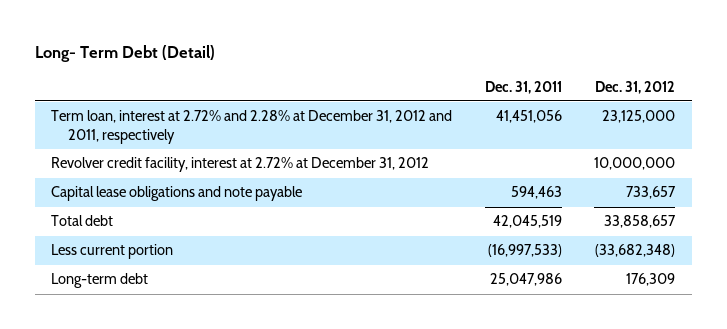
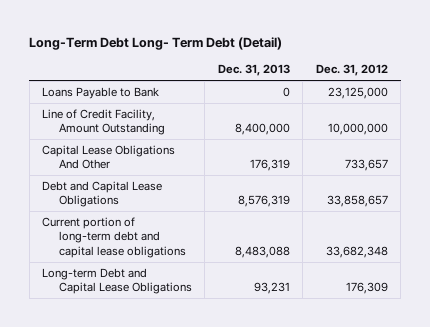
[35,44,216,62] Long- Term Debt (Detail) -> [29,37,283,51] Long-Term Debt Long- Term Debt (Detail)
[484,80,562,94] Dec. 31, 2011 -> none
none -> [217,64,290,77] Dec. 31, 2013
[51,244,174,260] Less current portion -> none
[51,110,453,144] Term loan, interest at 2.72% and 2.28% at December 31, 2012 and 2011, respectively -> [42,86,160,99] Loans Payable to Bank
[51,157,430,173] Revolver credit facility, interest at 2.72% at December 31, 2012 -> [42,108,165,136] Line of Credit Facility, Amount Outstanding
[51,186,303,202] Capital lease obligations and note payable -> [42,144,176,170] Capital Lease Obligations And Other
[51,215,114,227] Total debt -> [42,180,163,208] Debt and Capital Lease Obligations
none -> [42,216,186,259] Current portion of long-term debt and capital lease obligations
[51,273,149,289] Long-term debt -> [42,267,192,295] Long-term Debt and Capital Lease Obligations

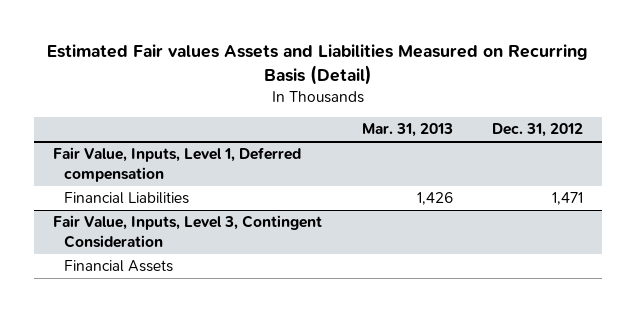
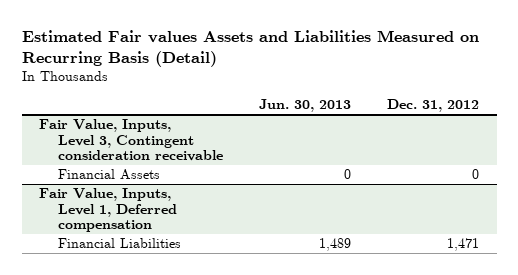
[361,123,453,138] Mar. 31, 2013 -> none
none -> [258,99,351,113] Jun. 30, 2013
none -> [39,119,224,162] Fair Value, Inputs, Level 3, Contingent consideration receivable
none -> [58,169,161,181] Financial Assets
[53,215,323,248] Fair Value, Inputs, Level 3, Contingent Consideration -> none
[64,260,174,273] Financial Assets -> none

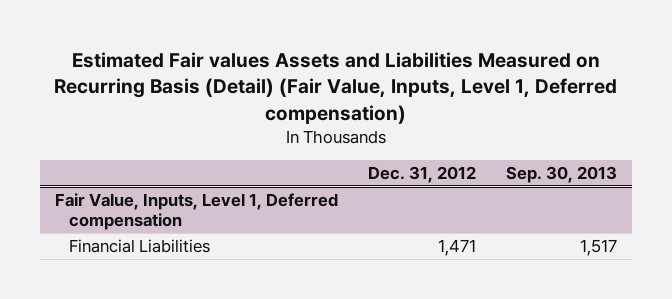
[21,30,479,68] Estimated Fair values Assets and Liabilities Measured on Recurring Basis (Detail) -> [54,51,618,124] Estimated Fair values Assets and Liabilities Measured on Recurring Basis (Detail) (Fair Value, Inputs, Level 1, Deferred compensation)
[258,99,351,113] Jun. 30, 2013 -> none
none -> [505,166,617,184] Sep. 30, 2013
[39,119,224,162] Fair Value, Inputs, Level 3, Contingent consideration receivable -> none
[58,169,161,181] Financial Assets -> none

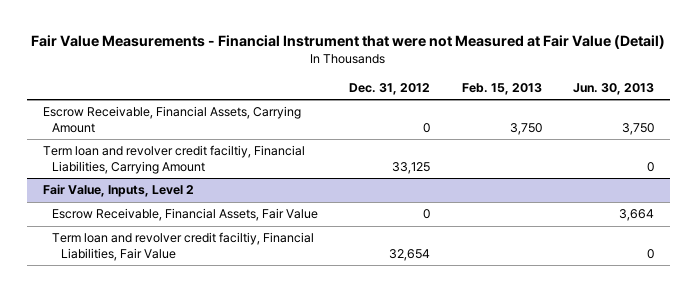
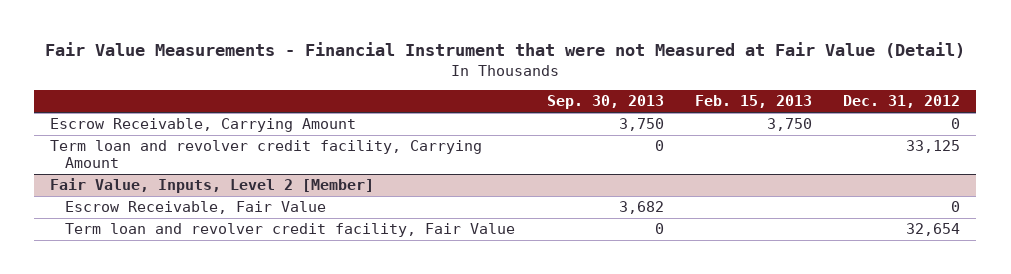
[573,83,655,96] Jun. 30, 2013 -> none
none -> [546,95,664,110] Sep. 30, 2013
[42,106,301,133] Escrow Receivable, Financial Assets, Carrying Amount -> [50,118,357,133] Escrow Receivable, Carrying Amount
[42,145,305,174] Term loan and revolver credit faciltiy, Financial Liabilities, Carrying Amount -> [50,140,483,169] Term loan and revolver credit facility, Carrying Amount
[42,184,194,198] Fair Value, Inputs, Level 2 -> [50,178,375,194] Fair Value, Inputs, Level 2 [Member]
[51,208,318,222] Escrow Receivable, Financial Assets, Fair Value -> [65,201,327,215] Escrow Receivable, Fair Value
[51,232,314,261] Term loan and revolver credit faciltiy, Financial Liabilities, Fair Value -> [65,223,516,238] Term loan and revolver credit facility, Fair Value

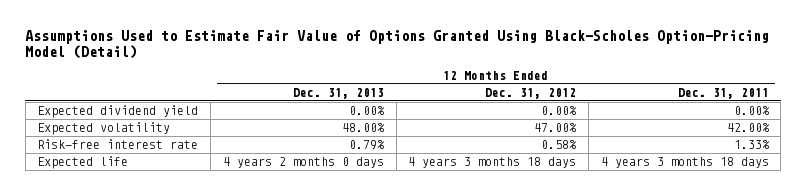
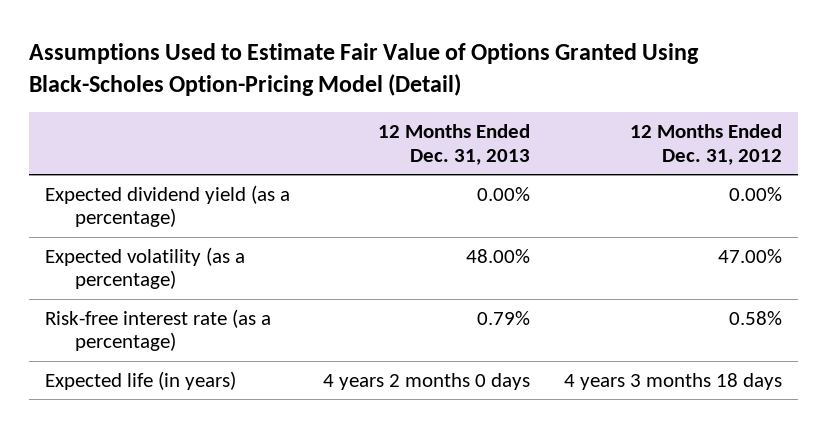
[677,87,769,99] Dec. 31, 2011 -> none
[37,105,199,119] Expected dividend yield -> [45,184,291,228] Expected dividend yield (as a percentage)
[37,122,171,136] Expected volatility -> [45,246,246,290] Expected volatility (as a percentage)
[37,139,199,150] Risk-free interest rate -> [45,308,272,352] Risk-free interest rate (as a percentage)
[37,156,129,170] Expected life -> [45,370,237,390] Expected life (in years)

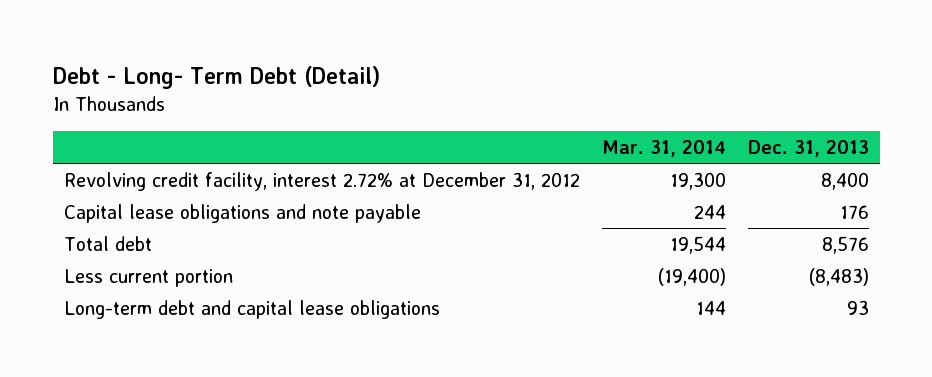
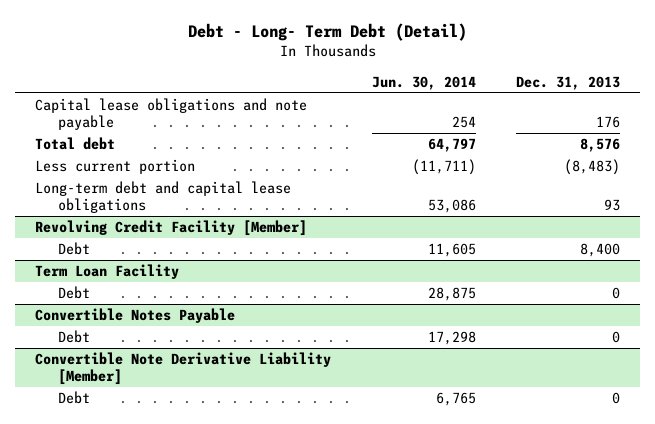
[601,139,726,157] Mar. 31, 2014 -> none
none -> [371,75,476,90] Jun. 30, 2014
[63,171,580,191] Revolving credit facility, interest 2.72% at December 31, 2012 -> none
none -> [34,219,307,236] Revolving Credit Facility [Member]
none -> [57,241,90,255] Debt
none -> [34,263,179,279] Term Loan Facility
none -> [57,285,90,299] Debt
none -> [34,307,235,323] Convertible Notes Payable
none -> [57,329,90,343] Debt
none -> [34,351,331,386] Convertible Note Derivative Liability [Member]
none -> [57,390,90,404] Debt

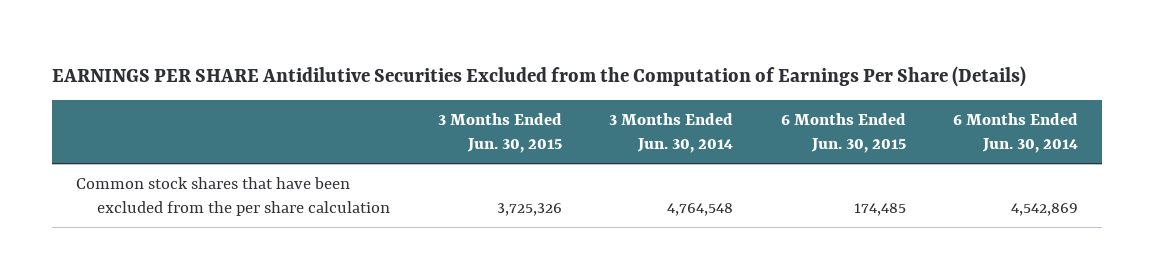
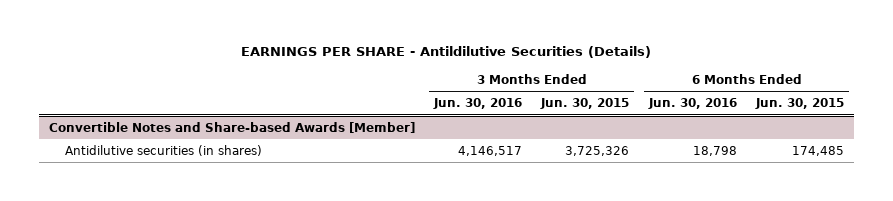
[52,65,1027,87] EARNINGS PER SHARE Antidilutive Securities Excluded from the Computation of Earnings Per Share (Details) -> [241,46,652,59] EARNINGS PER SHARE - Antildilutive Securities (Details)
[609,113,734,154] 3 Months Ended Jun. 30, 2014 -> none
[953,113,1079,154] 6 Months Ended Jun. 30, 2014 -> none
none -> [433,98,523,110] Jun. 30, 2016
none -> [647,98,737,110] Jun. 30, 2016
none -> [48,121,415,133] Convertible Notes and Share-based Awards [Member]
[76,176,391,216] Common stock shares that have been excluded from the per share calculation -> [65,144,263,156] Antidilutive securities (in shares)

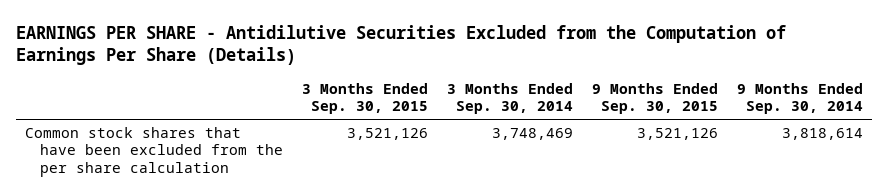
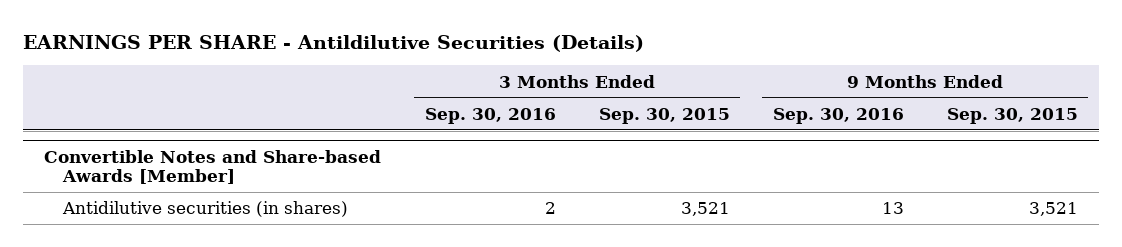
[15,24,786,66] EARNINGS PER SHARE - Antidilutive Securities Excluded from the Computation of Earnings Per Share (Details) -> [22,34,644,52] EARNINGS PER SHARE - Antildilutive Securities (Details)
[447,83,574,115] 3 Months Ended Sep. 30, 2014 -> none
[736,83,863,115] 9 Months Ended Sep. 30, 2014 -> none
none -> [424,107,556,124] Sep. 30, 2016
none -> [772,107,904,124] Sep. 30, 2016
[25,127,284,177] Common stock shares that have been excluded from the per share calculation -> none
none -> [44,149,382,185] Convertible Notes and Share-based Awards [Member]
none -> [62,201,349,218] Antidilutive securities (in shares)

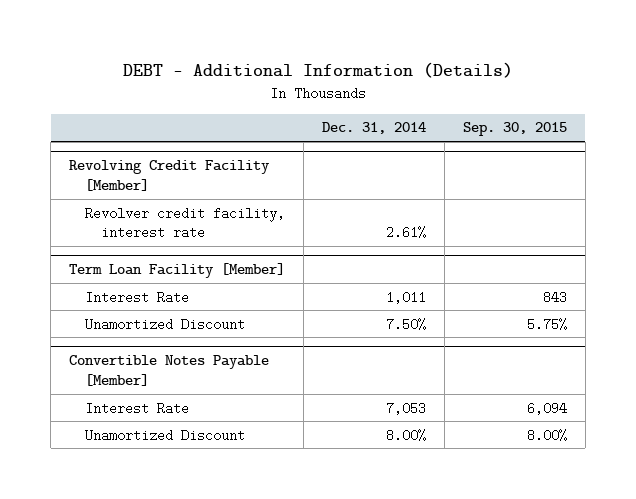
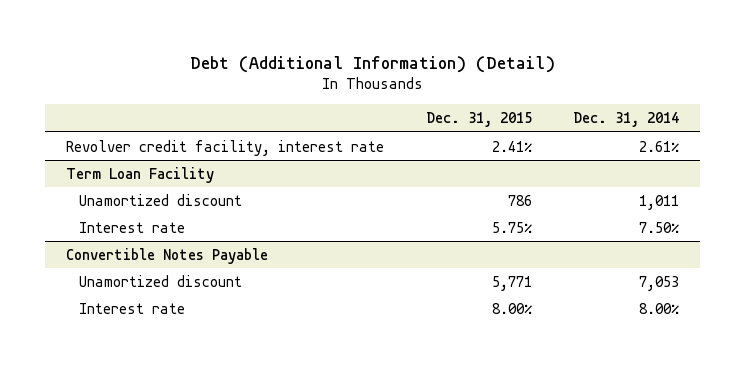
[122,61,513,78] DEBT - Additional Information (Details) -> [189,55,555,73] Debt (Additional Information) (Detail)
[462,122,567,137] Sep. 30, 2015 -> none
none -> [425,112,532,128] Dec. 31, 2015
[69,160,271,192] Revolving Credit Facility [Member] -> none
[69,263,286,279] Term Loan Facility [Member] -> [65,166,214,183] Term Loan Facility
[85,290,190,304] Interest Rate -> [78,193,242,206] Unamortized discount
[85,317,246,331] Unamortized Discount -> [78,221,185,233] Interest rate
[69,355,270,387] Convertible Notes Payable [Member] -> [65,247,268,264] Convertible Notes Payable
[85,401,190,415] Interest Rate -> [78,274,242,287] Unamortized discount
[85,428,246,442] Unamortized Discount -> [78,302,185,314] Interest rate

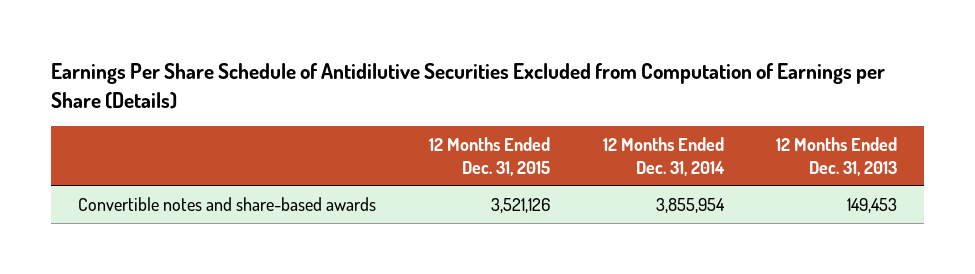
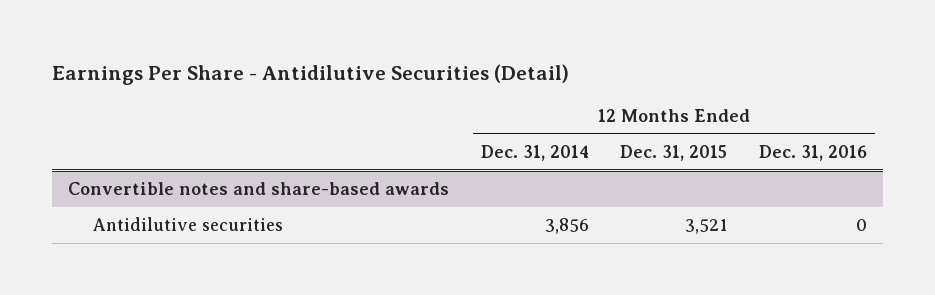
[51,63,886,109] Earnings Per Share Schedule of Antidilutive Securities Excluded from Computation of Earnings per Share (Details) -> [51,63,569,85] Earnings Per Share - Antidilutive Securities (Detail)
[776,136,898,176] 12 Months Ended Dec. 31, 2013 -> none
none -> [759,144,868,161] Dec. 31, 2016
[77,197,376,212] Convertible notes and share-based awards -> none
none -> [67,182,449,196] Convertible notes and share-based awards
none -> [93,217,284,232] Antidilutive securities

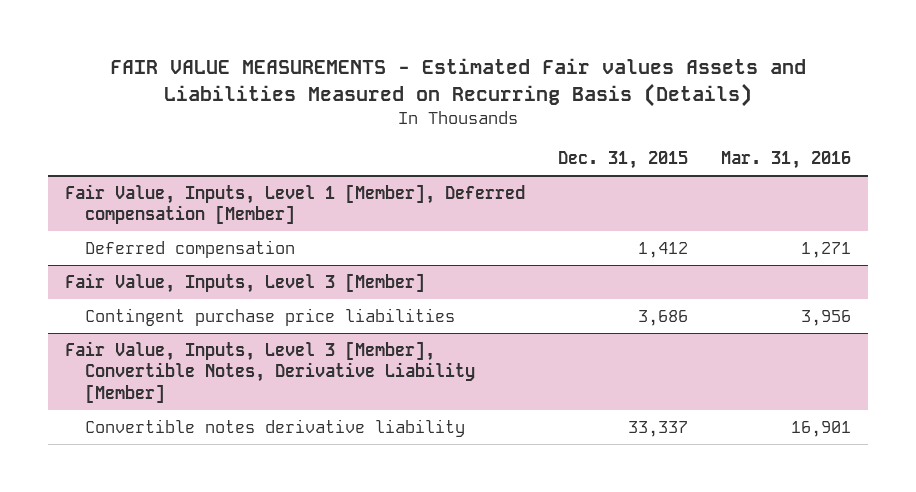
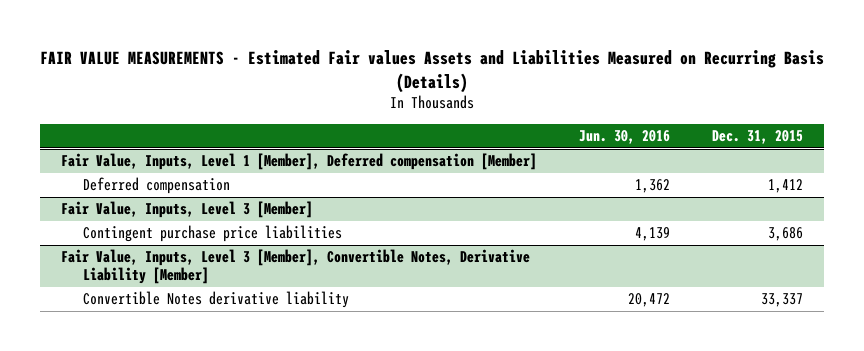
[721,151,852,170] Mar. 31, 2016 -> none
none -> [579,130,671,145] Jun. 30, 2016
[85,419,466,438] Convertible notes derivative liability -> [83,291,350,309] Convertible Notes derivative liability

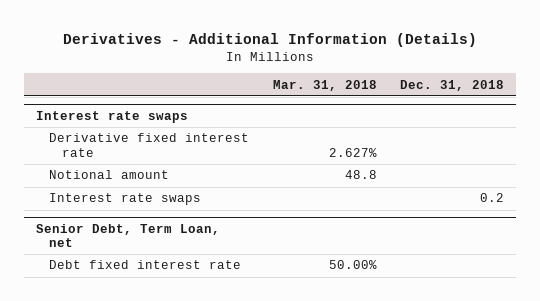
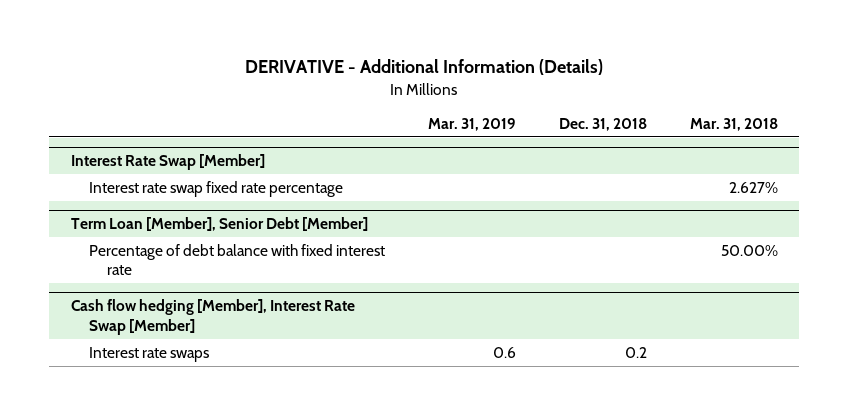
[63,32,478,47] Derivatives - Additional Information (Details) -> [245,59,604,76] DERIVATIVE - Additional Information (Details)
none -> [427,118,516,132] Mar. 31, 2019
[48,170,169,180] Notional amount -> none
[35,110,188,123] Interest rate swaps -> [70,154,265,171] Interest Rate Swap [Member]
[48,133,249,158] Derivative fixed interest rate -> [88,180,343,197] Interest rate swap fixed rate percentage
none -> [70,217,368,232] Term Loan [Member], Senior Debt [Member]
none -> [88,243,385,276] Percentage of debt balance with fixed interest rate
none -> [70,299,355,335] Cash flow hedging [Member], Interest Rate Swap [Member]
[35,223,220,248] Senior Debt, Term Loan, net -> none
[48,260,241,270] Debt fixed interest rate -> none

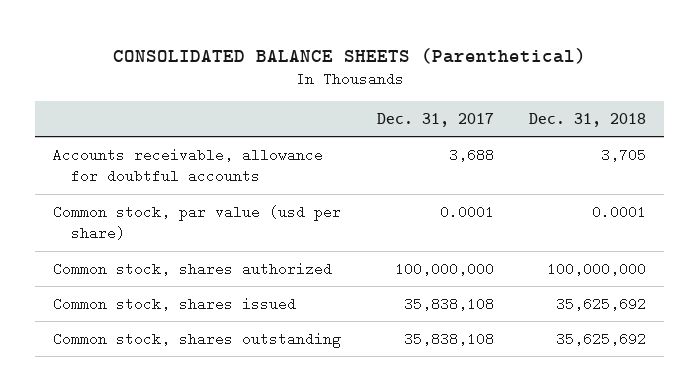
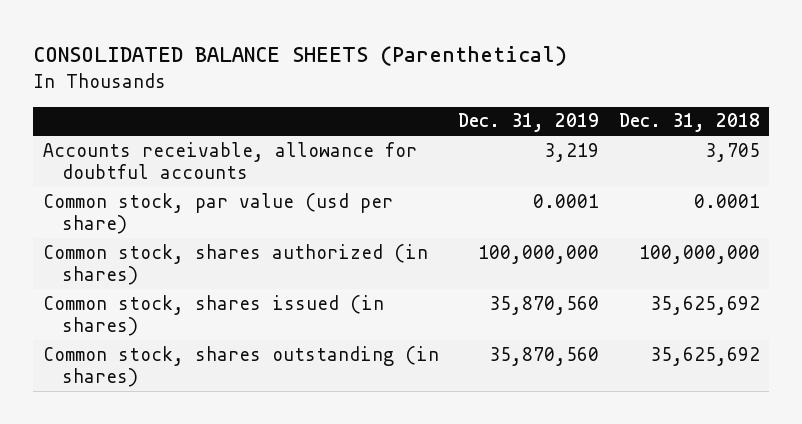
[376,112,494,127] Dec. 31, 2017 -> none
none -> [458,113,600,133] Dec. 31, 2019
[53,261,333,276] Common stock, shares authorized -> [42,243,428,286] Common stock, shares authorized (in shares)
[53,296,297,311] Common stock, shares issued -> [42,294,384,337] Common stock, shares issued (in shares)
[53,331,342,348] Common stock, shares outstanding -> [42,345,439,388] Common stock, shares outstanding (in shares)

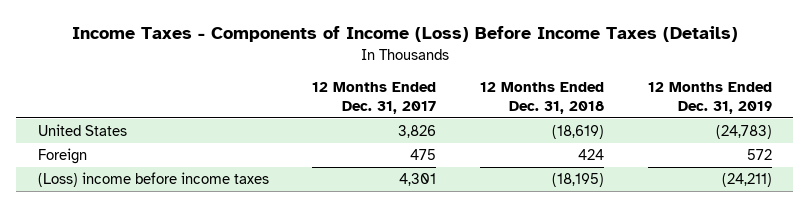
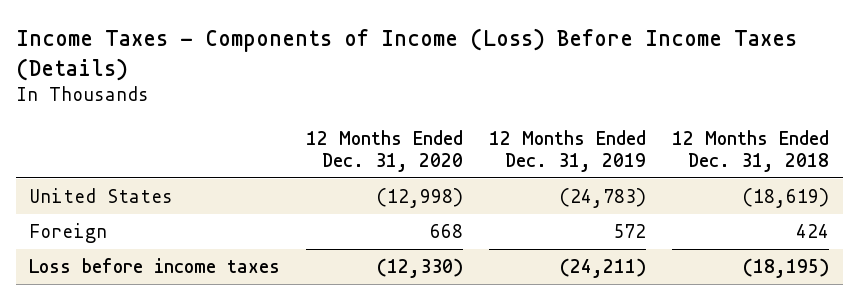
[312,81,437,115] 12 Months Ended Dec. 31, 2017 -> none
none -> [306,129,464,172] 12 Months Ended Dec. 31, 2020
[37,171,269,187] (Loss) income before income taxes -> [28,257,280,273] Loss before income taxes

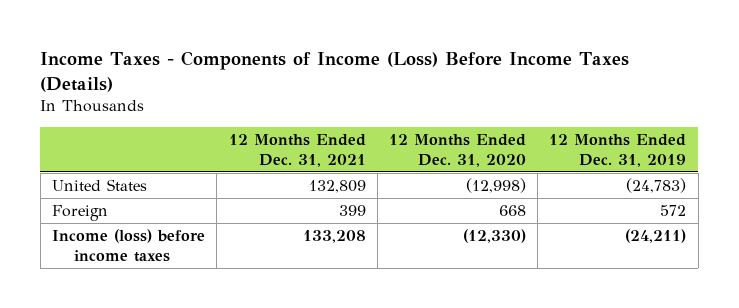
[672,129,830,172] 12 Months Ended Dec. 31, 2018 -> none
none -> [228,134,366,167] 12 Months Ended Dec. 31, 2021
[28,257,280,273] Loss before income taxes -> [52,229,206,262] Income (loss) before income taxes

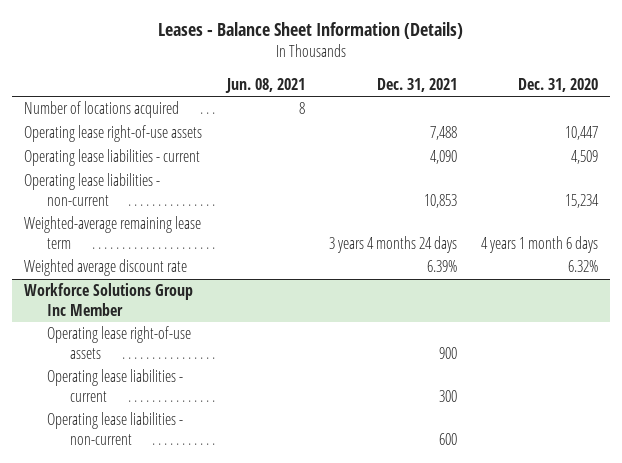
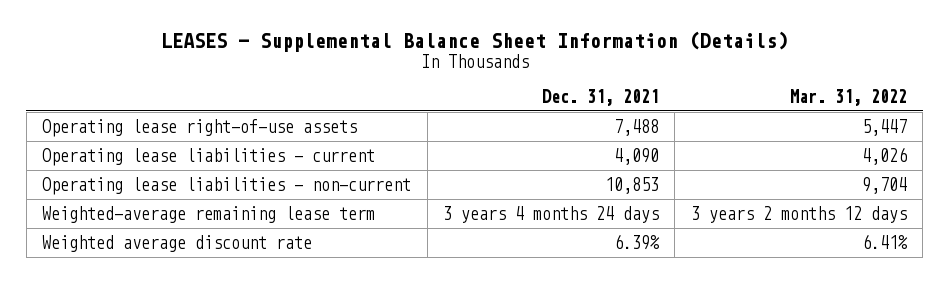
[158,22,464,40] Leases - Balance Sheet Information (Details) -> [160,31,788,53] LEASES - Supplemental Balance Sheet Information (Details)
[224,77,305,93] Jun. 08, 2021 -> none
[517,77,598,92] Dec. 31, 2020 -> none
none -> [789,88,907,106] Mar. 31, 2022
[24,101,180,119] Number of locations acquired -> none
[24,283,194,316] Workforce Solutions Group Inc Member -> none
[47,326,192,359] Operating lease right-of-use assets -> none
[47,369,184,402] Operating lease liabilities - current -> none
[47,412,184,445] Operating lease liabilities - non-current -> none

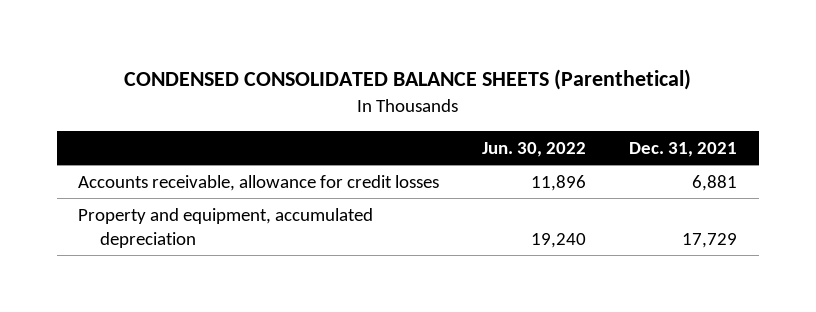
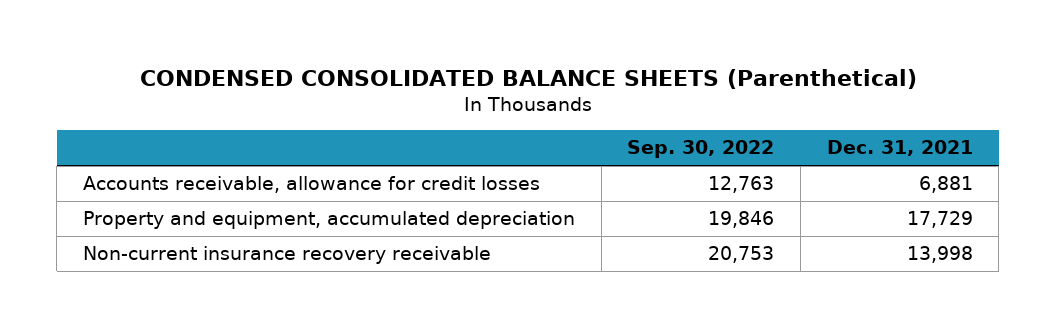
[482,141,587,157] Jun. 30, 2022 -> none
none -> [627,140,775,159] Sep. 30, 2022
none -> [83,246,492,265] Non-current insurance recovery receivable

